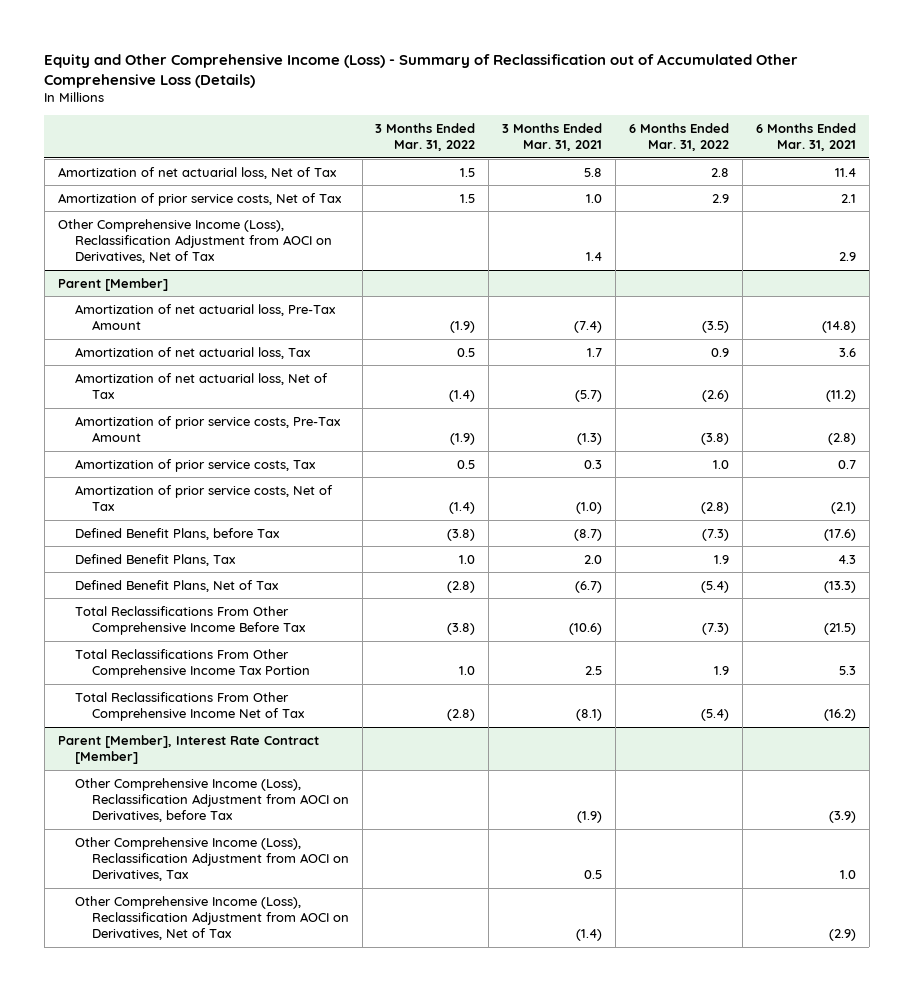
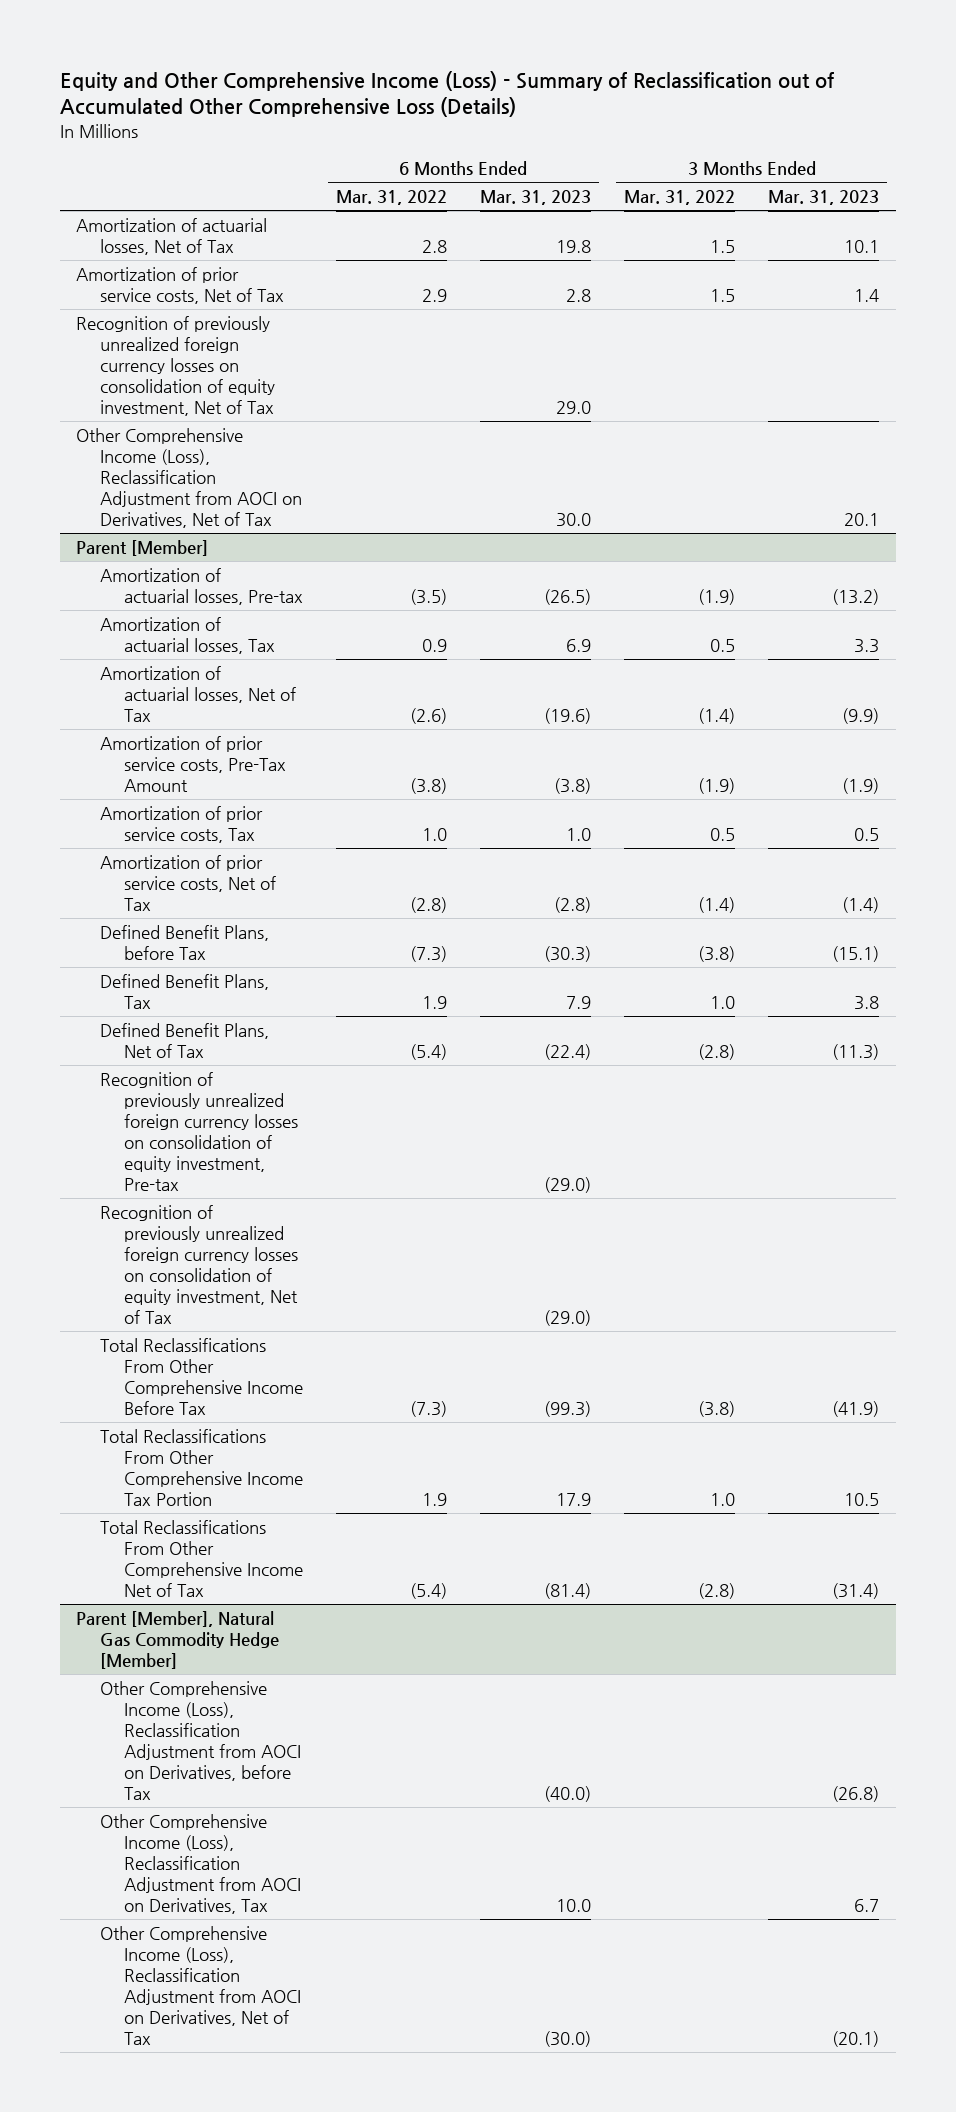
[502,122,603,152] 3 Months Ended Mar. 31, 2021 -> none
[755,122,856,152] 6 Months Ended Mar. 31, 2021 -> none
none -> [479,190,591,206] Mar. 31, 2023
none -> [768,190,880,206] Mar. 31, 2023
[57,166,337,179] Amortization of net actuarial loss, Net of Tax -> [76,218,268,256] Amortization of actuarial losses, Net of Tax
none -> [76,316,276,416] Recognition of previously unrealized foreign currency losses on consolidation of equity investment, Net of Tax
[74,303,336,331] Amortization of net actuarial loss, Pre-Tax Amount -> [100,568,303,606] Amortization of actuarial losses, Pre-tax
[74,346,311,359] Amortization of net actuarial loss, Tax -> [100,617,275,655] Amortization of actuarial losses, Tax
[74,372,328,400] Amortization of net actuarial loss, Net of Tax -> [100,666,296,723] Amortization of actuarial losses, Net of Tax
none -> [100,1072,298,1191] Recognition of previously unrealized foreign currency losses on consolidation of equity investment, Pre-tax
none -> [100,1205,298,1324] Recognition of previously unrealized foreign currency losses on consolidation of equity investment, Net of Tax
[57,734,319,765] Parent [Member], Interest Rate Contract [Member] -> none
none -> [76,1611,280,1670] Parent [Member], Natural Gas Commodity Hedge [Member]

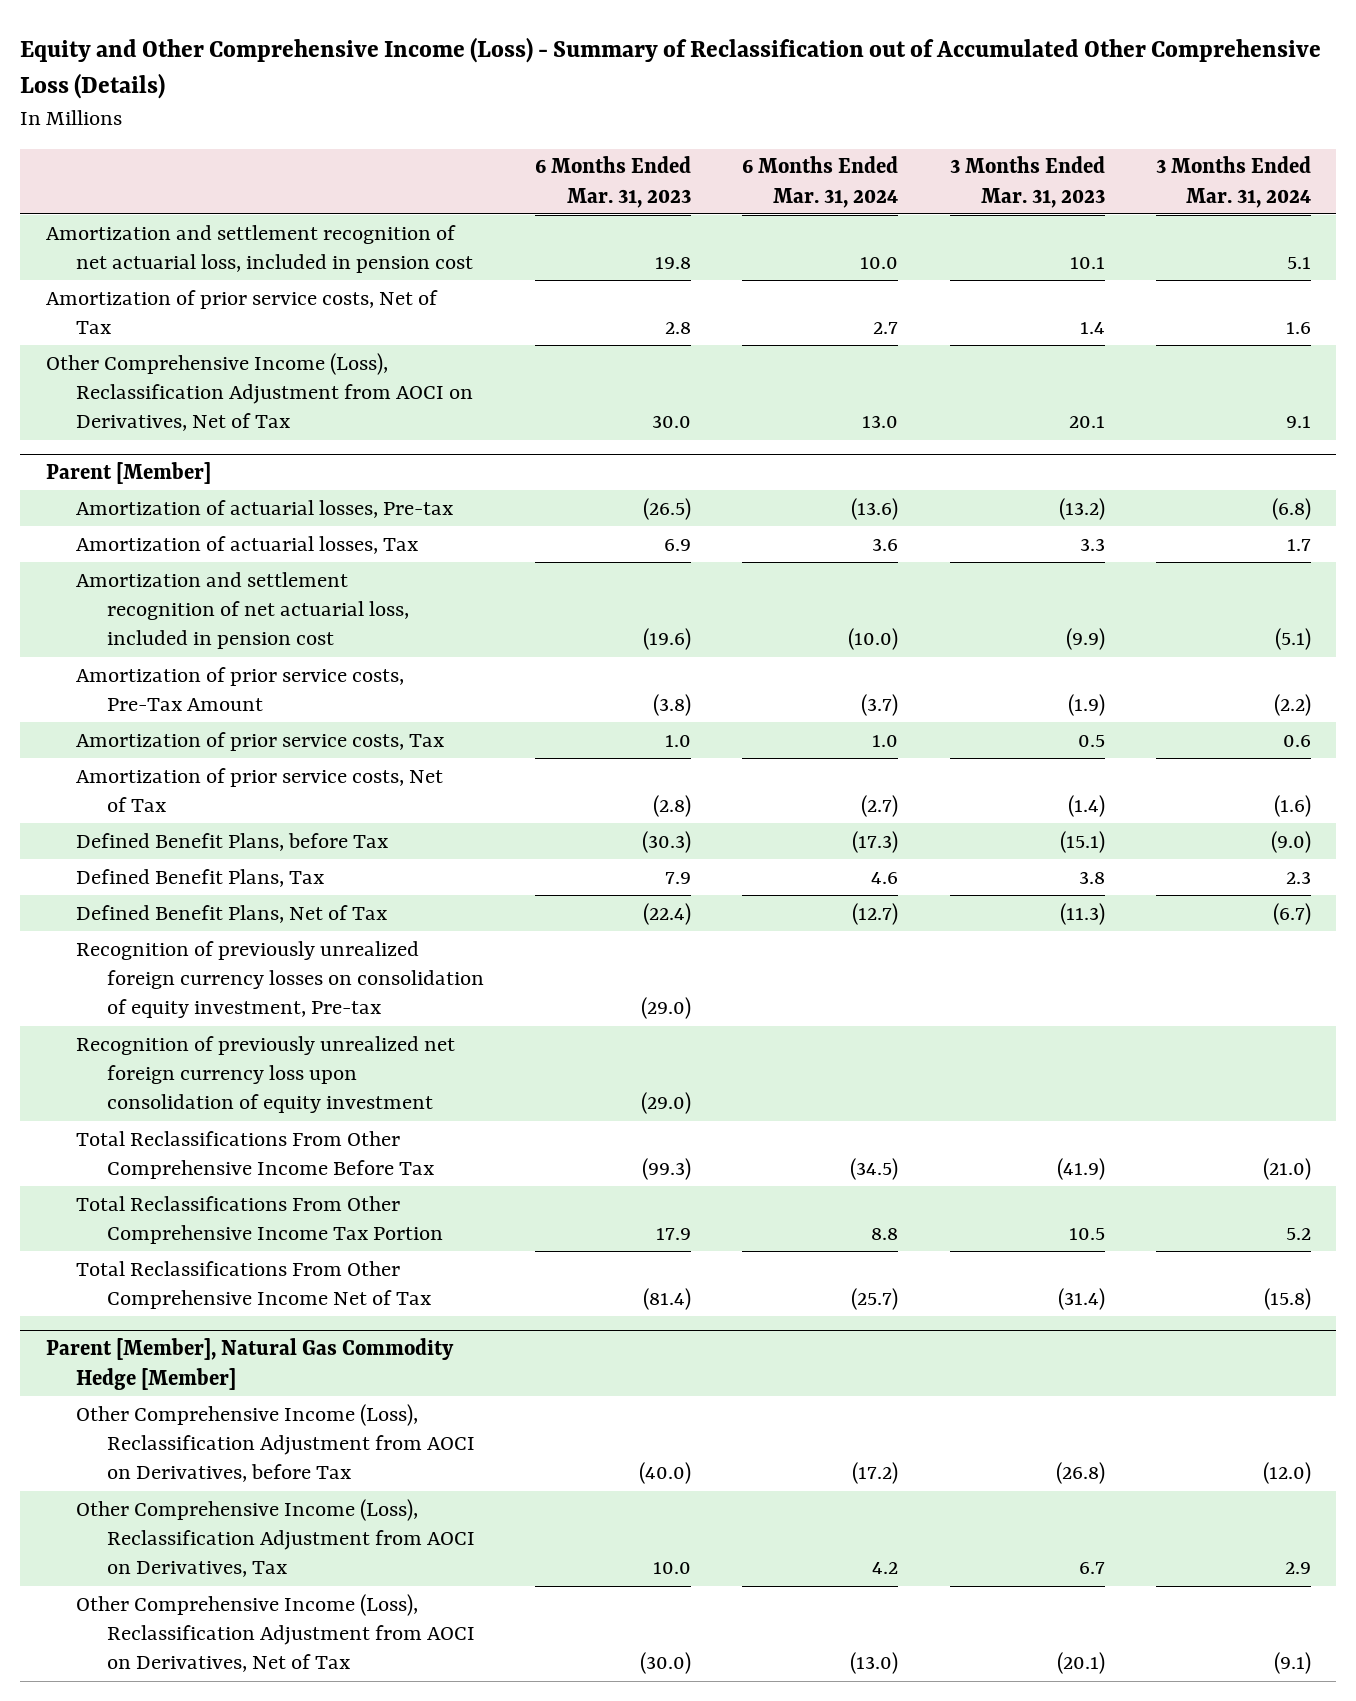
[335,190,447,206] Mar. 31, 2022 -> none
[624,190,736,206] Mar. 31, 2022 -> none
none -> [742,156,899,208] 6 Months Ended Mar. 31, 2024
none -> [1155,156,1311,208] 3 Months Ended Mar. 31, 2024
[76,218,268,256] Amortization of actuarial losses, Net of Tax -> [45,224,474,273] Amortization and settlement recognition of net actuarial loss, included in pension cost
[76,316,276,416] Recognition of previously unrealized foreign currency losses on consolidation of equity investment, Net of Tax -> none
[100,666,296,723] Amortization of actuarial losses, Net of Tax -> [76,571,409,650] Amortization and settlement recognition of net actuarial loss, included in pension cost
[100,1205,298,1324] Recognition of previously unrealized foreign currency losses on consolidation of equity investment, Net of Tax -> [76,1035,456,1114] Recognition of previously unrealized net foreign currency loss upon consolidation of equity investment

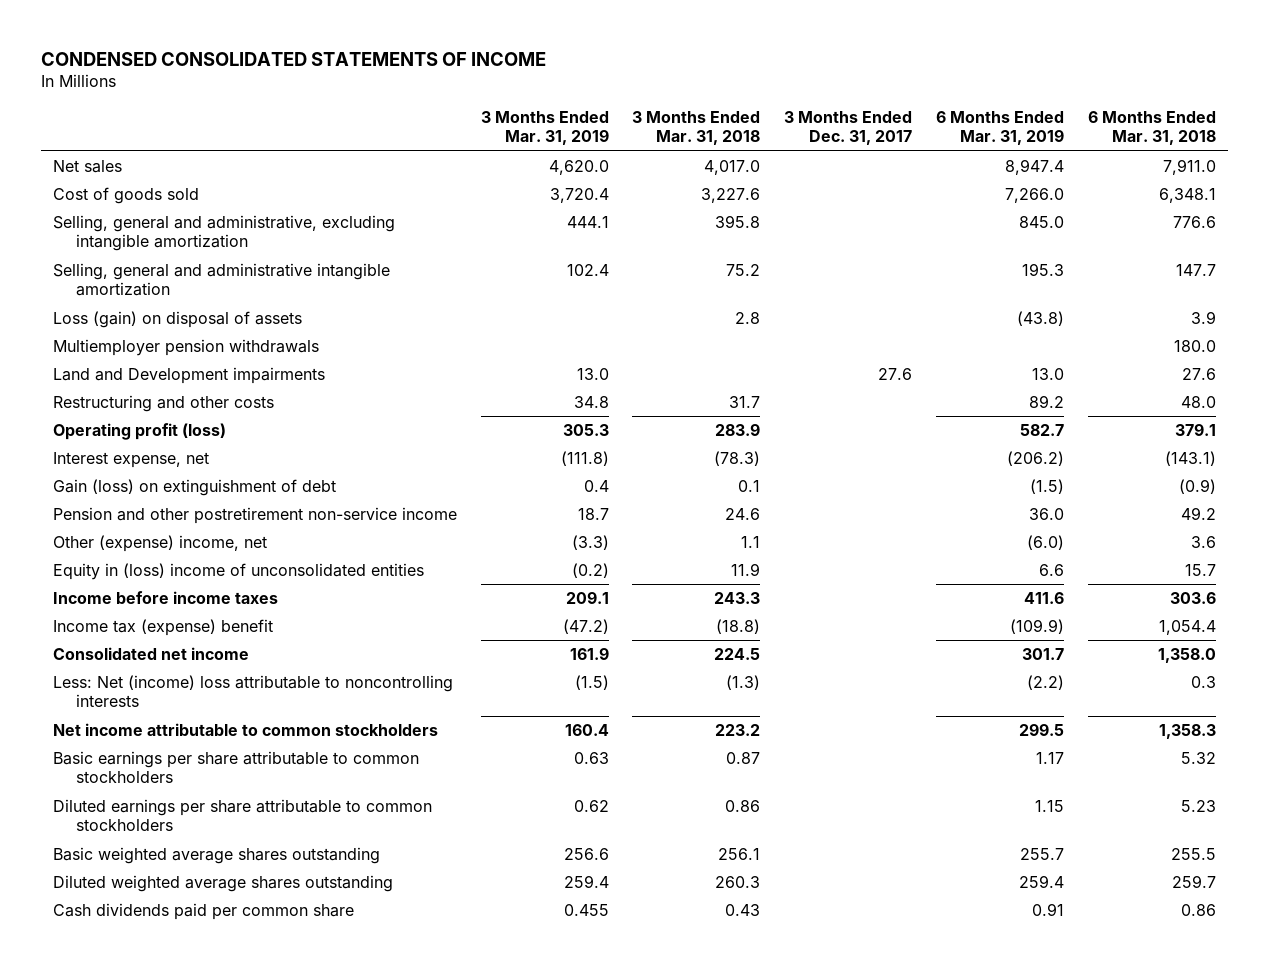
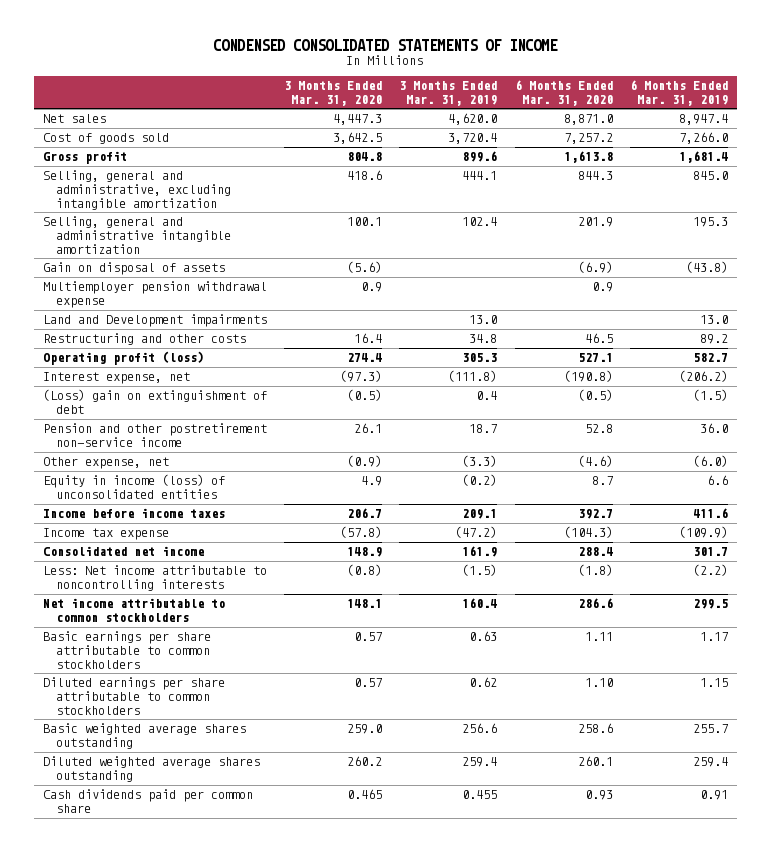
[632,110,761,146] 3 Months Ended Mar. 31, 2018 -> none
[784,110,913,146] 3 Months Ended Dec. 31, 2017 -> none
[1087,110,1216,146] 6 Months Ended Mar. 31, 2018 -> none
none -> [284,81,383,106] 3 Months Ended Mar. 31, 2020
none -> [514,80,613,106] 6 Months Ended Mar. 31, 2020
none -> [42,151,127,165] Gross profit
[52,310,302,328] Loss (gain) on disposal of assets -> [42,262,225,276] Gain on disposal of assets
[52,338,319,356] Multiemployer pension withdrawals -> [42,281,267,309] Multiemployer pension withdrawal expense
[52,478,336,496] Gain (loss) on extinguishment of debt -> [42,389,267,415] (Loss) gain on extinguishment of debt
[52,534,267,552] Other (expense) income, net -> [42,457,169,470] Other expense, net
[52,562,424,580] Equity in (loss) income of unconsolidated entities -> [42,474,225,500] Equity in income (loss) of unconsolidated entities
[52,618,273,636] Income tax (expense) benefit -> [42,528,169,541] Income tax expense
[52,674,453,708] Less: Net (income) loss attributable to noncontrolling interests -> [42,565,267,592] Less: Net income attributable to noncontrolling interests

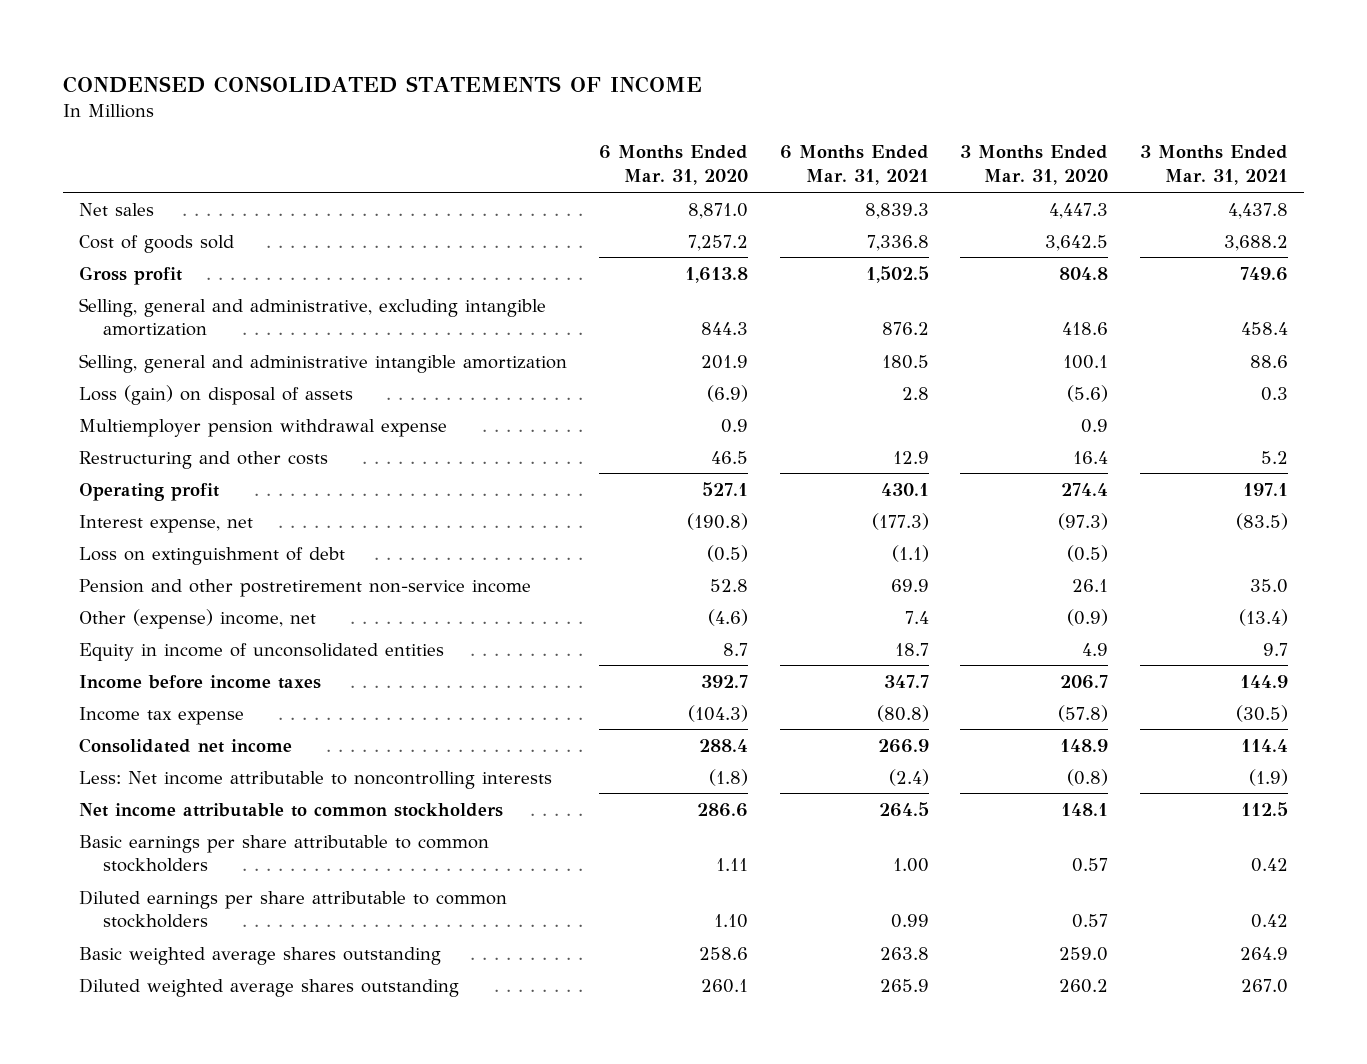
[399,81,498,106] 3 Months Ended Mar. 31, 2019 -> none
[630,80,729,106] 6 Months Ended Mar. 31, 2019 -> none
none -> [779,145,929,186] 6 Months Ended Mar. 31, 2021
none -> [1140,145,1289,186] 3 Months Ended Mar. 31, 2021
[42,262,225,276] Gain on disposal of assets -> [79,384,354,405] Loss (gain) on disposal of assets
[42,314,267,328] Land and Development impairments -> none
[42,351,204,366] Operating profit (loss) -> [79,482,220,501] Operating profit
[42,389,267,415] (Loss) gain on extinguishment of debt -> [79,546,346,565] Loss on extinguishment of debt
[42,457,169,470] Other expense, net -> [79,608,317,629] Other (expense) income, net
[42,474,225,500] Equity in income (loss) of unconsolidated entities -> [79,642,445,661] Equity in income of unconsolidated entities
[42,789,253,814] Cash dividends paid per common share -> none

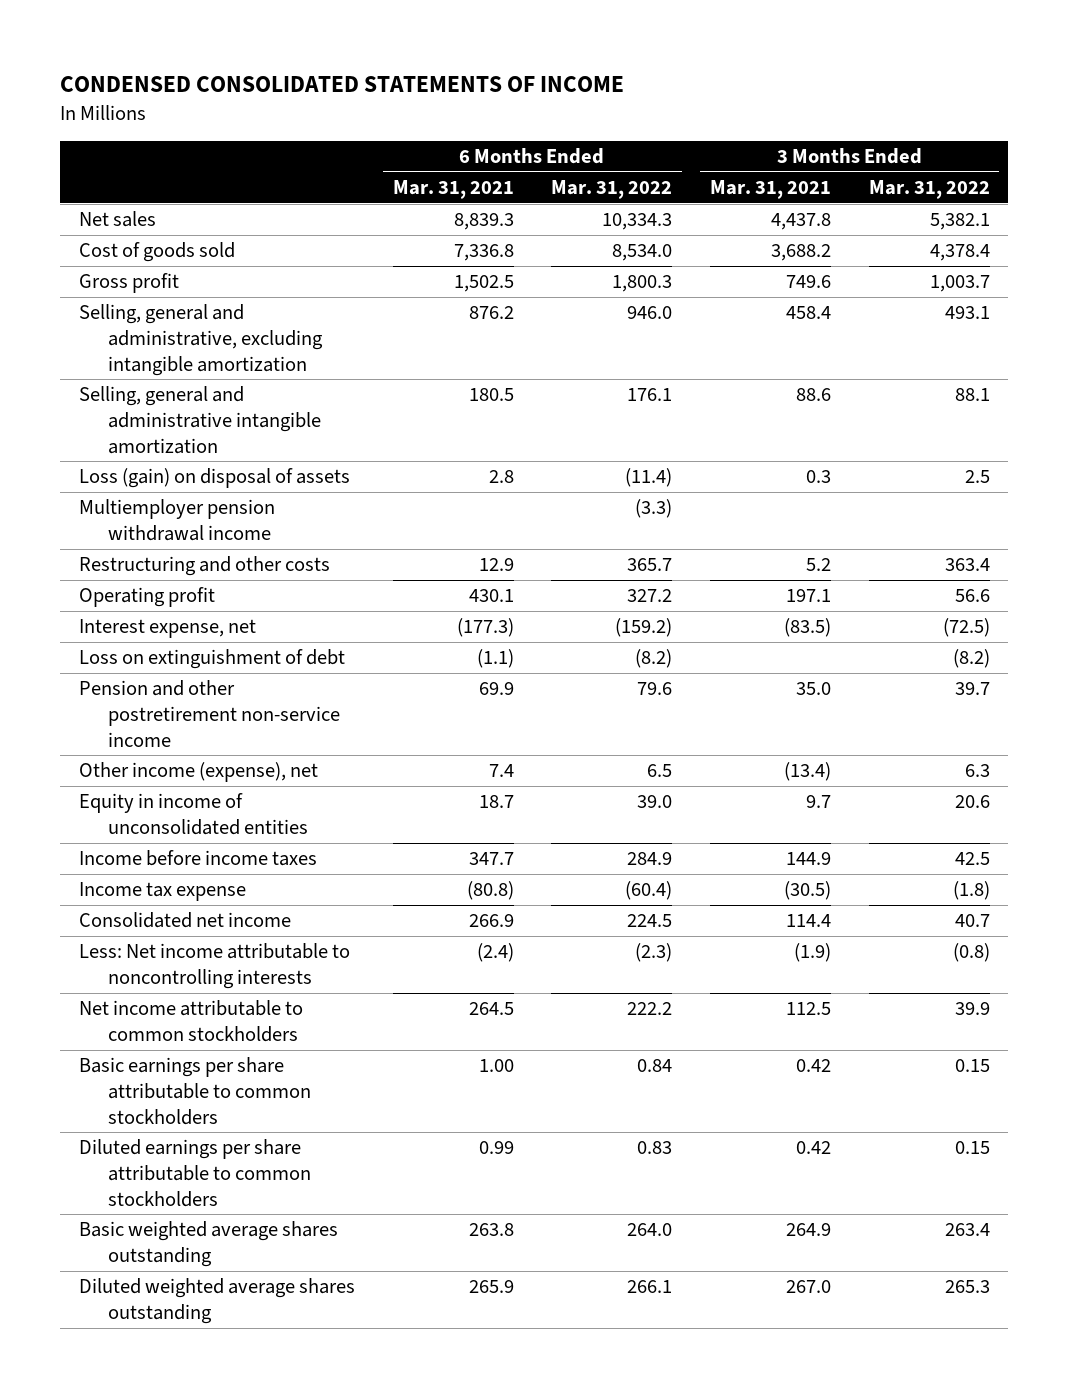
[598,145,748,186] 6 Months Ended Mar. 31, 2020 -> none
[960,145,1109,186] 3 Months Ended Mar. 31, 2020 -> none
none -> [551,180,673,200] Mar. 31, 2022
none -> [868,180,990,200] Mar. 31, 2022
[79,418,448,437] Multiemployer pension withdrawal expense -> [78,499,275,542] Multiemployer pension withdrawal income
[79,608,317,629] Other (expense) income, net -> [78,762,318,783] Other income (expense), net

